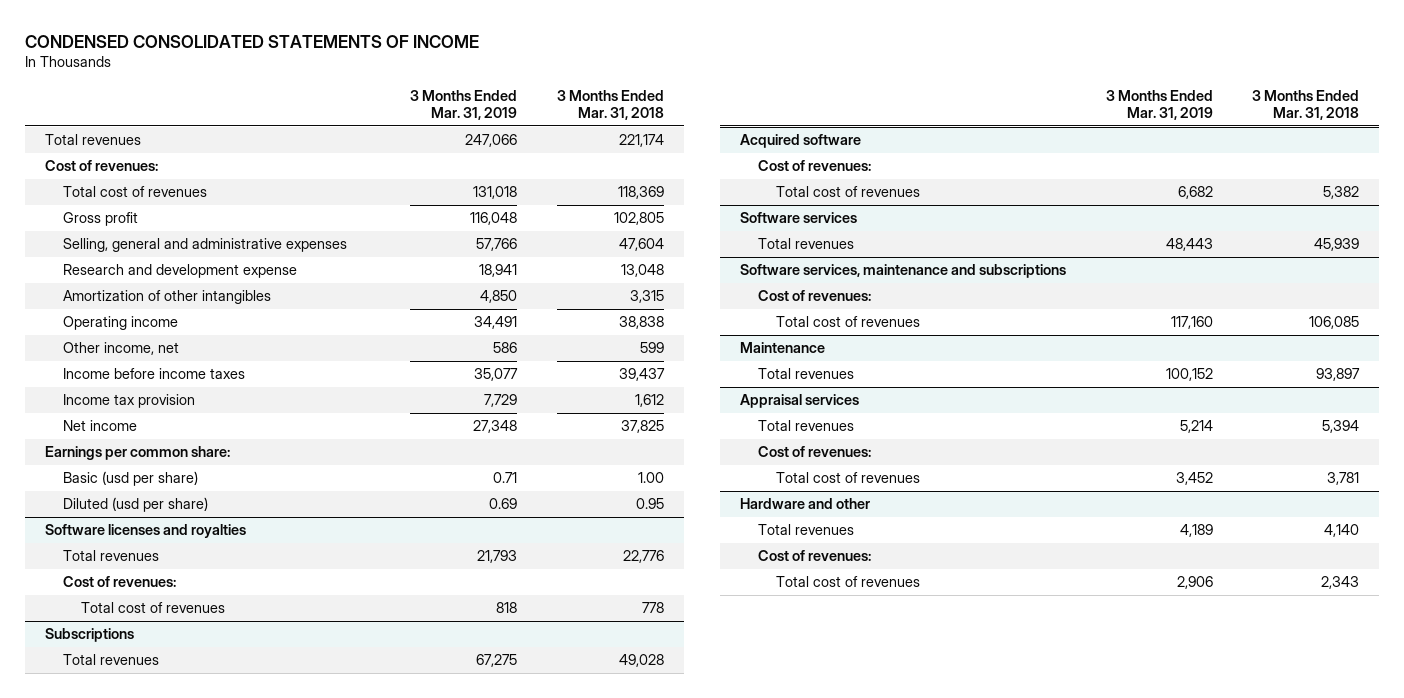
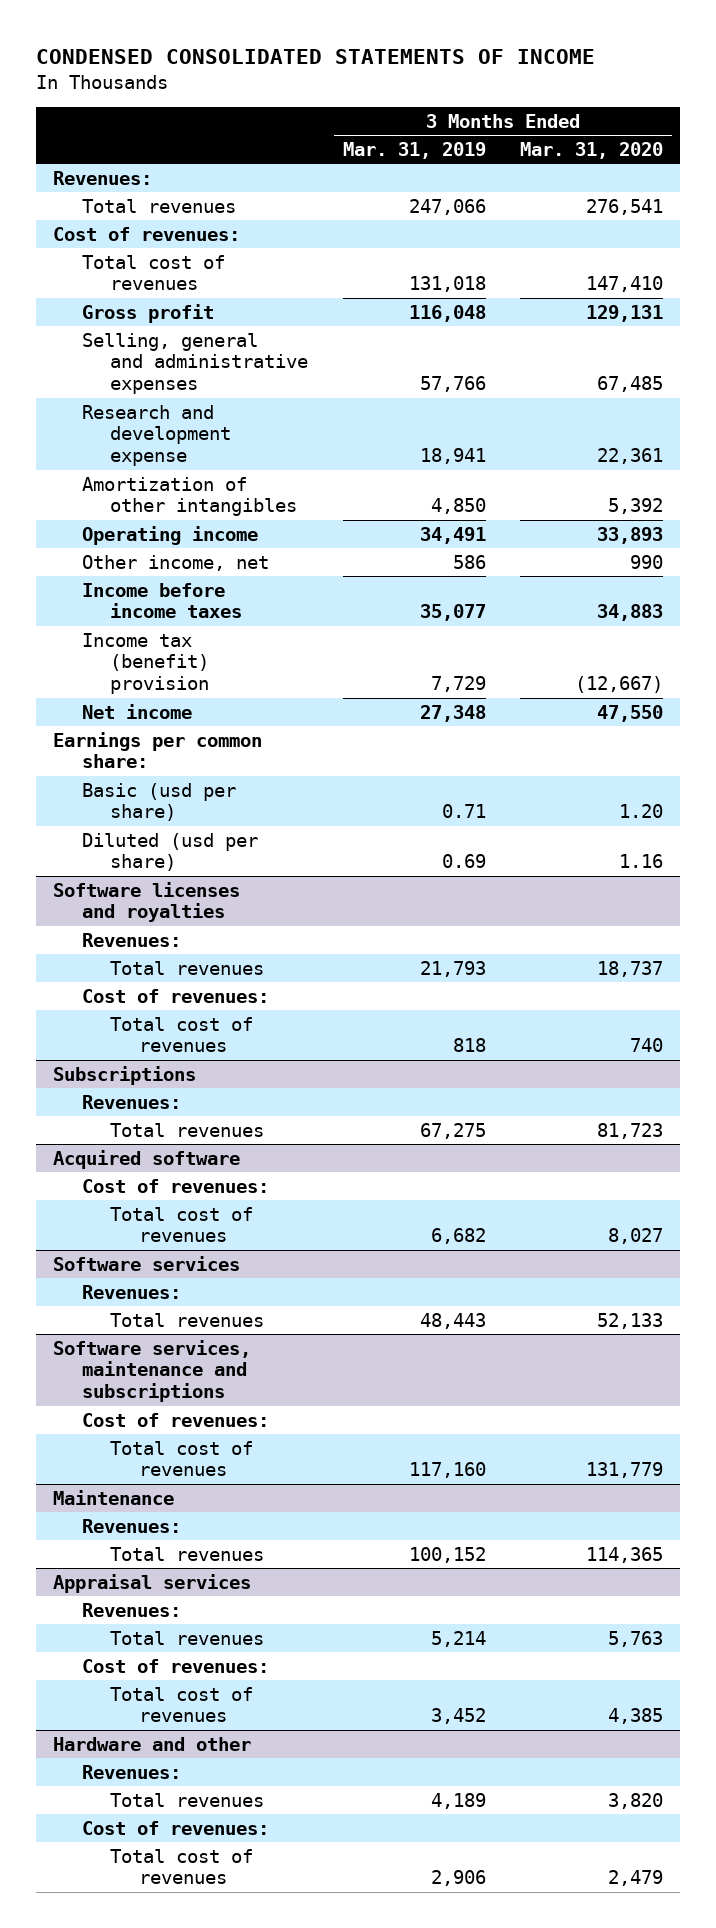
[556,89,664,121] 3 Months Ended Mar. 31, 2018 -> none
none -> [520,142,664,160] Mar. 31, 2020
none -> [53,170,153,185] Revenues:
[62,394,195,409] Income tax provision -> [81,632,210,695] Income tax (benefit) provision
none -> [81,932,181,947] Revenues:
none -> [81,1094,181,1109] Revenues:
none -> [81,1284,181,1299] Revenues:
none -> [81,1518,181,1533] Revenues:
none -> [81,1602,181,1617] Revenues:
none -> [81,1764,181,1779] Revenues:

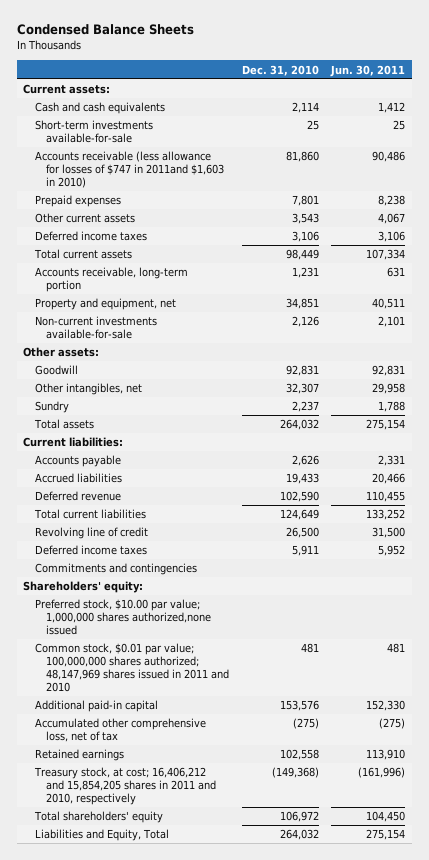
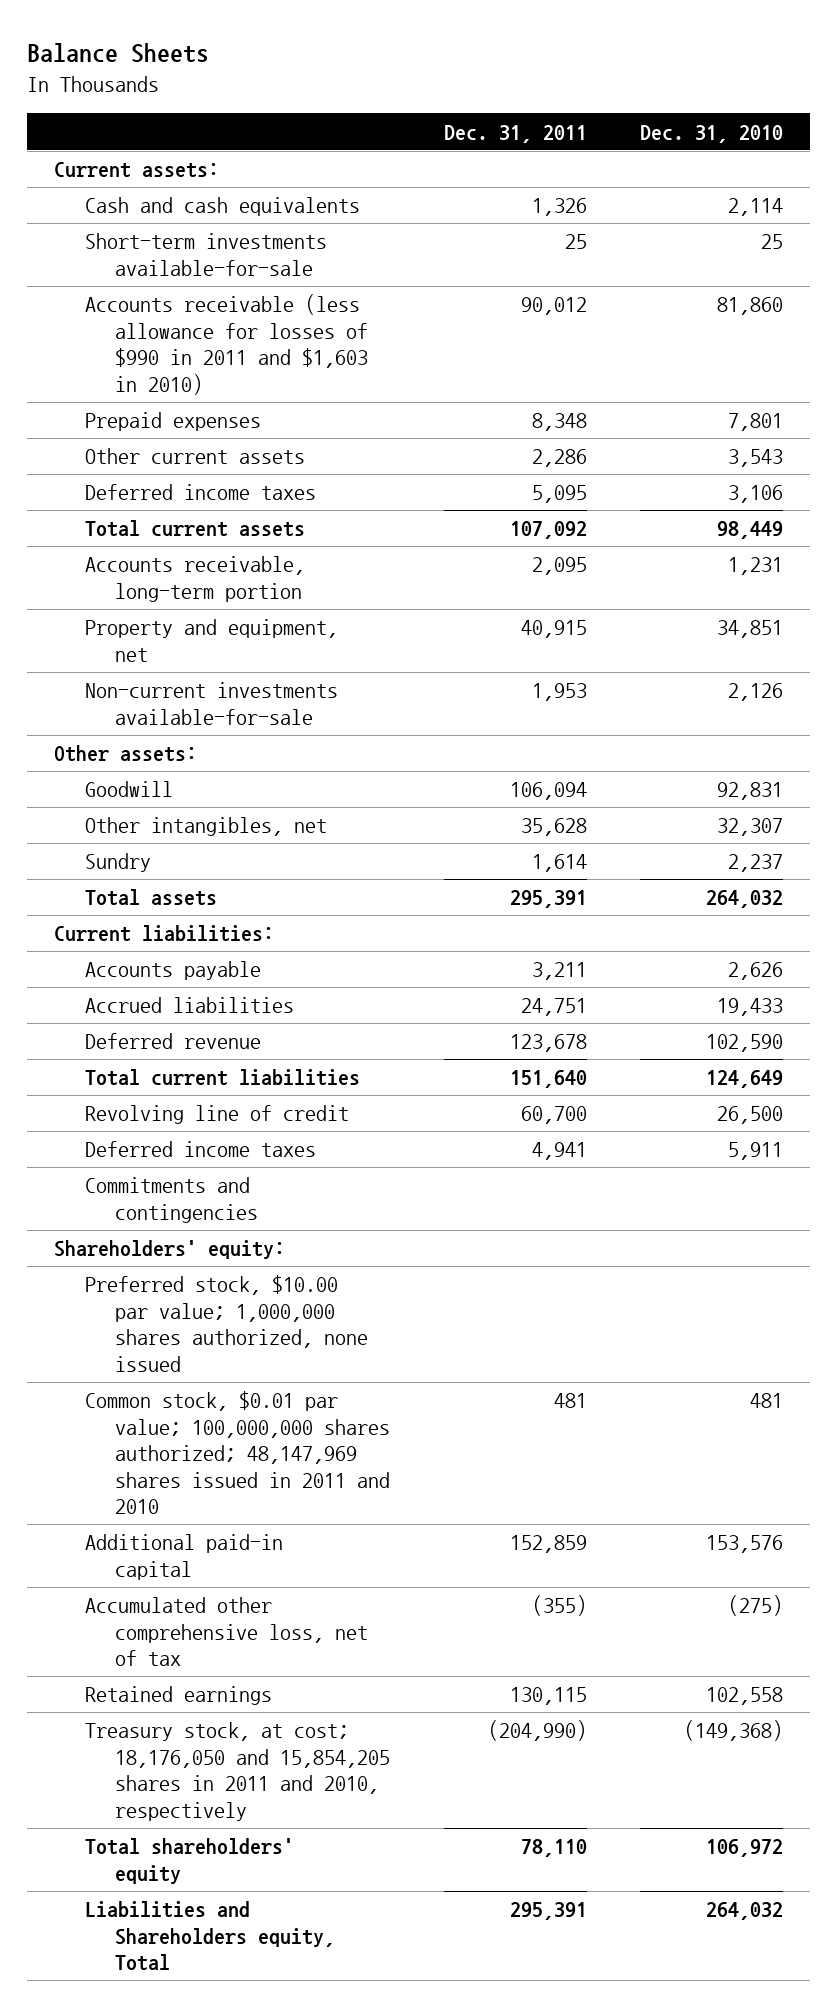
[17,24,195,36] Condensed Balance Sheets -> [26,43,209,64] Balance Sheets
[330,64,406,77] Jun. 30, 2011 -> none
none -> [443,124,587,143] Dec. 31, 2011
[34,151,225,189] Accounts receivable (less allowance for losses of $747 in 2011and $1,603 in 2010) -> [84,294,369,395] Accounts receivable (less allowance for losses of $990 in 2011 and $1,603 in 2010)
[34,599,212,636] Preferred stock, $10.00 par value; 1,000,000 shares authorized,none issued -> [84,1275,369,1372] Preferred stock, $10.00 par value; 1,000,000 shares authorized, none issued
[33,767,217,806] Treasury stock, at cost; 16,406,212 and 15,854,205 shares in 2011 and 2010, respectively -> [84,1722,391,1821] Treasury stock, at cost; 18,176,050 and 15,854,205 shares in 2011 and 2010, respectively
[34,829,169,842] Liabilities and Equity, Total -> [84,1901,336,1972] Liabilities and Shareholders equity, Total

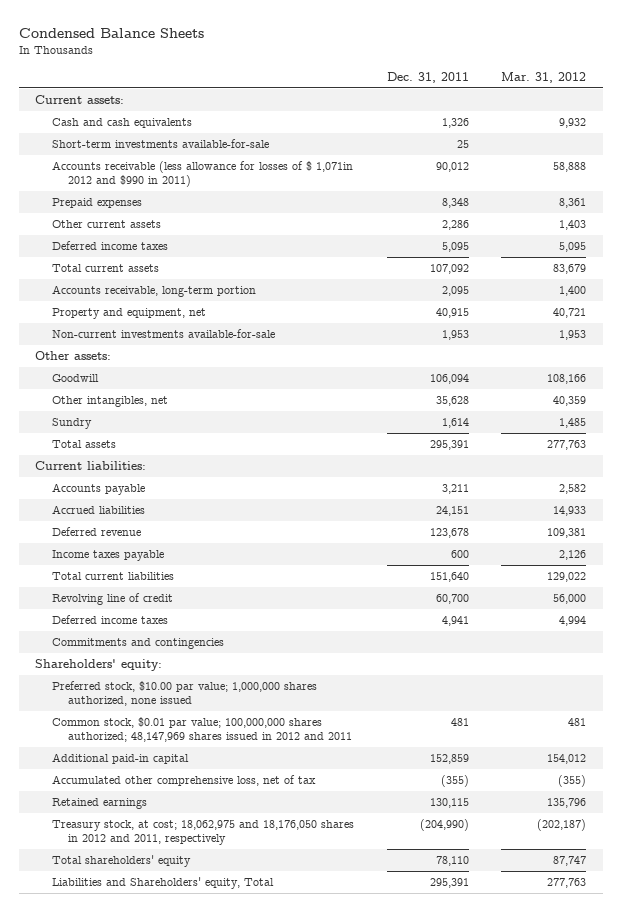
[26,43,209,64] Balance Sheets -> [19,27,205,38] Condensed Balance Sheets
[640,124,784,143] Dec. 31, 2010 -> none
none -> [501,71,587,83] Mar. 31, 2012
[84,294,369,395] Accounts receivable (less allowance for losses of $990 in 2011 and $1,603 in 2010) -> [51,161,353,187] Accounts receivable (less allowance for losses of $ 1,071in 2012 and $990 in 2011)
[520,998,587,1017] 24,751 -> [435,506,469,517] 24,151
none -> [51,550,164,562] Income taxes payable
[84,1391,391,1515] Common stock, $0.01 par value; 100,000,000 shares authorized; 48,147,969 shares issued in 2011 and 2010 -> [51,717,353,742] Common stock, $0.01 par value; 100,000,000 shares authorized; 48,147,969 shares issued in 2012 and 2011
[84,1722,391,1821] Treasury stock, at cost; 18,176,050 and 15,854,205 shares in 2011 and 2010, respectively -> [51,820,354,845] Treasury stock, at cost; 18,062,975 and 18,176,050 shares in 2012 and 2011, respectively
[84,1901,336,1972] Liabilities and Shareholders equity, Total -> [51,877,274,890] Liabilities and Shareholders' equity, Total

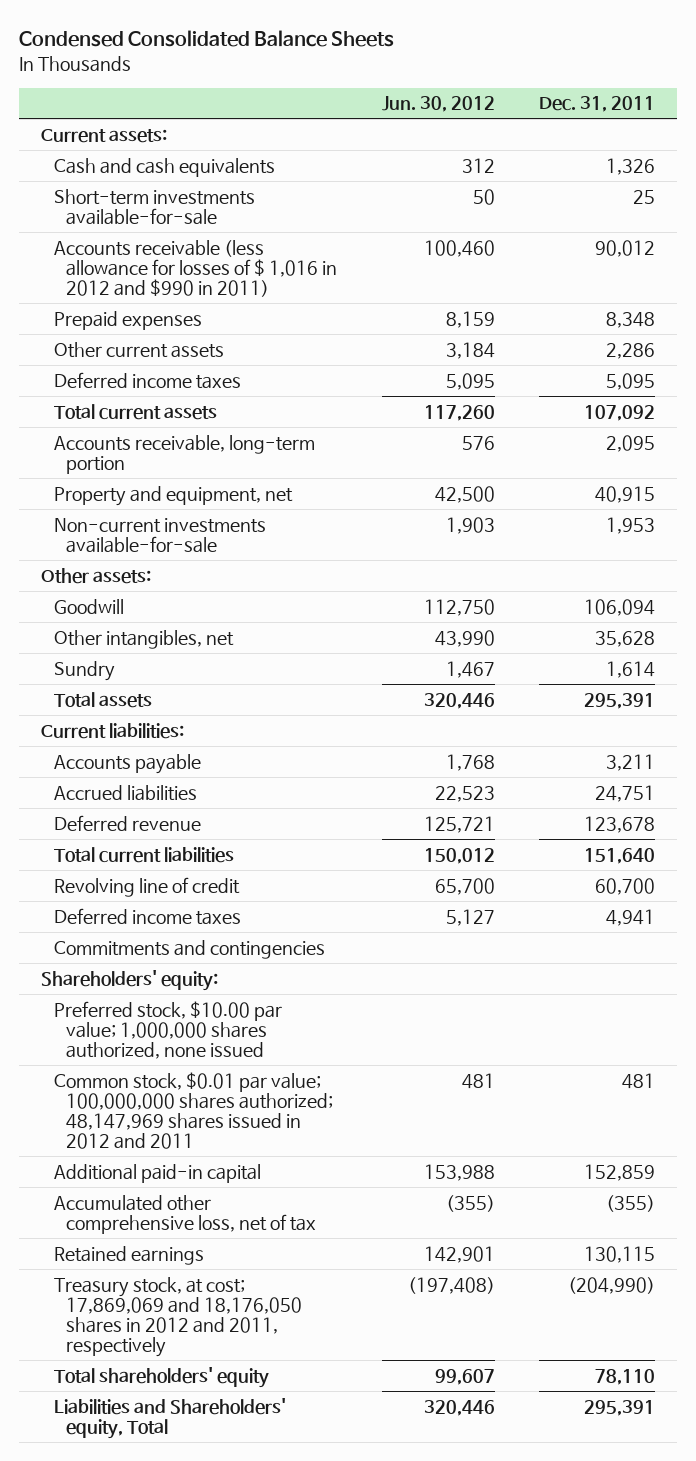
[19,27,205,38] Condensed Balance Sheets -> [18,30,394,48] Condensed Consolidated Balance Sheets
[501,71,587,83] Mar. 31, 2012 -> none
none -> [381,96,495,113] Jun. 30, 2012
[51,161,353,187] Accounts receivable (less allowance for losses of $ 1,071in 2012 and $990 in 2011) -> [53,239,338,298] Accounts receivable (less allowance for losses of $ 1,016 in 2012 and $990 in 2011)
[435,506,469,517] 24,151 -> [594,784,655,802] 24,751
[51,550,164,562] Income taxes payable -> none
[51,820,354,845] Treasury stock, at cost; 18,062,975 and 18,176,050 shares in 2012 and 2011, respectively -> [53,1276,303,1358] Treasury stock, at cost; 17,869,069 and 18,176,050 shares in 2012 and 2011, respectively

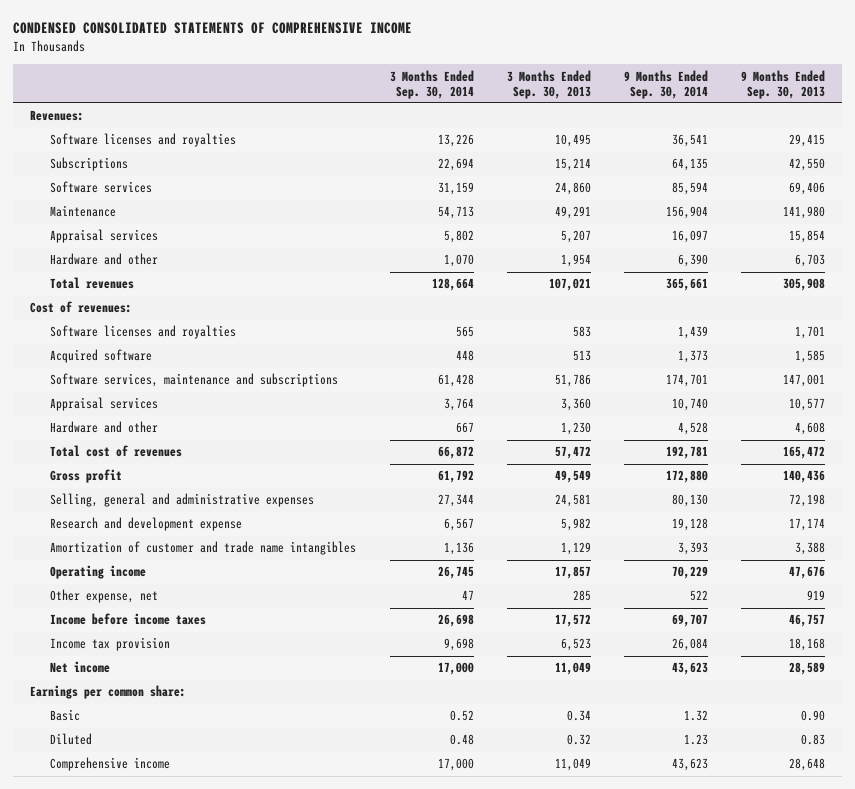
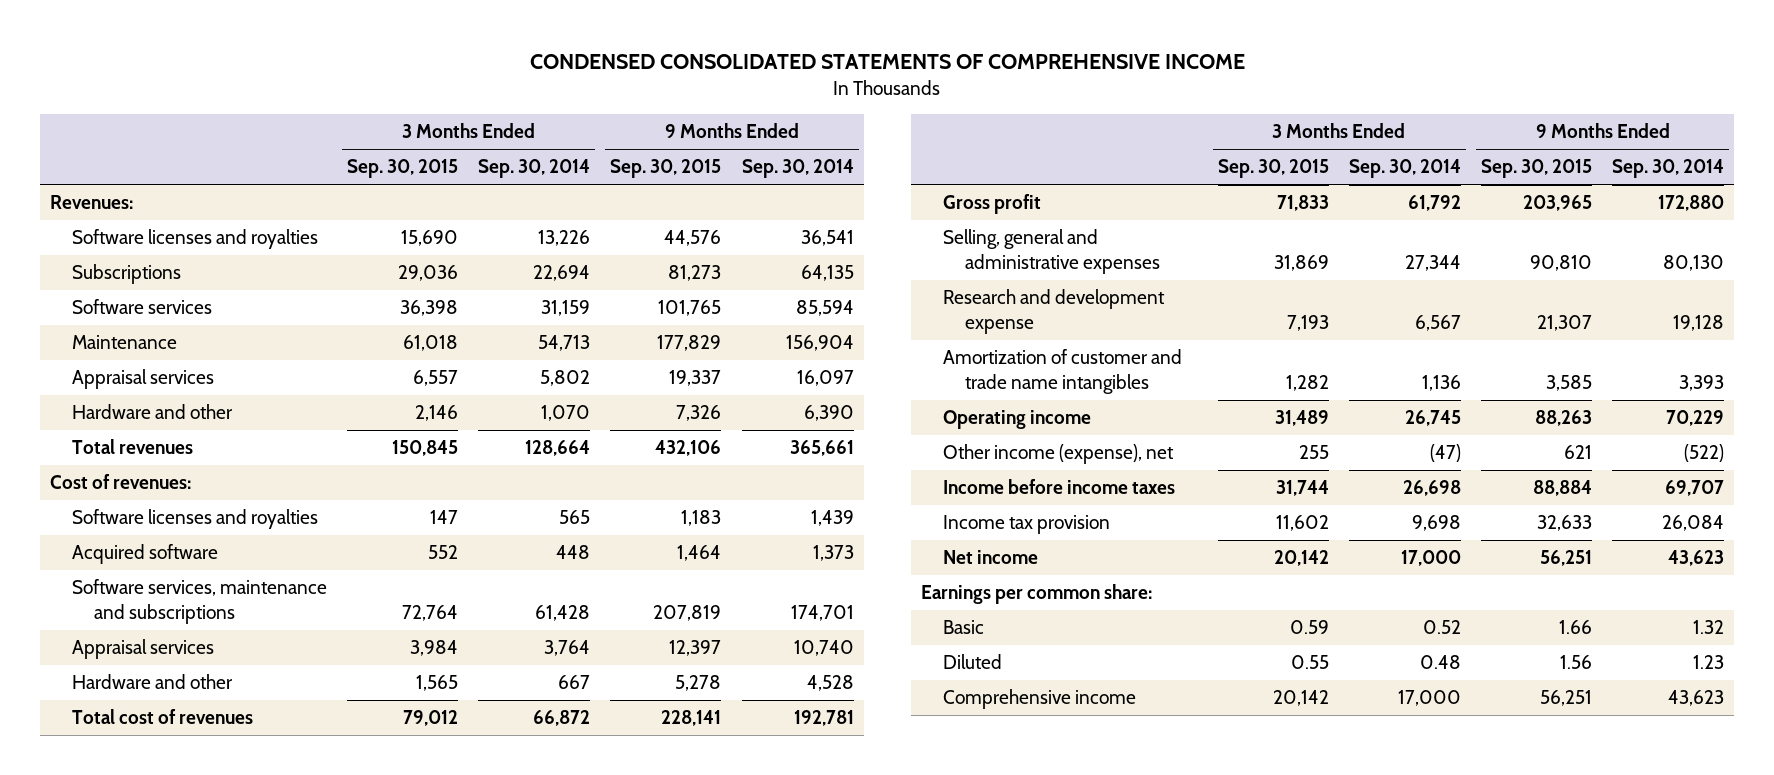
[506,69,591,99] 3 Months Ended Sep. 30, 2013 -> none
[741,69,826,99] 9 Months Ended Sep. 30, 2013 -> none
none -> [347,159,459,179] Sep. 30, 2015
none -> [610,159,722,179] Sep. 30, 2015
[50,589,159,604] Other expense, net -> [942,444,1174,465] Other income (expense), net
[461,590,474,601] 47 -> [1429,444,1461,463] (47)
[690,590,709,602] 522 -> [1684,444,1725,463] (522)

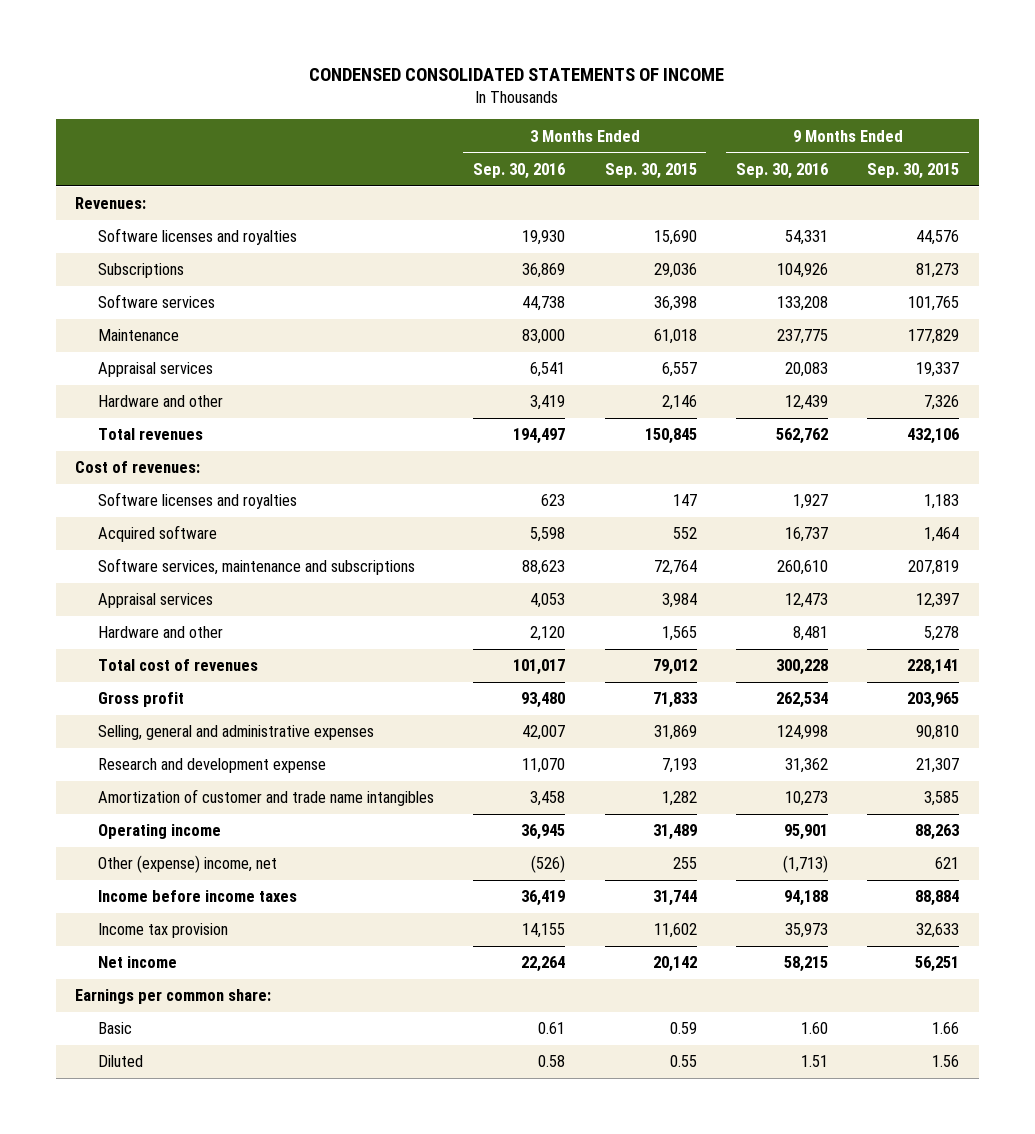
[530,54,1246,70] CONDENSED CONSOLIDATED STATEMENTS OF COMPREHENSIVE INCOME -> [309,67,725,81] CONDENSED CONSOLIDATED STATEMENTS OF INCOME
[478,159,591,179] Sep. 30, 2014 -> none
[741,159,854,179] Sep. 30, 2014 -> none
none -> [473,163,566,180] Sep. 30, 2016
none -> [735,163,828,180] Sep. 30, 2016
[942,444,1174,465] Other income (expense), net -> [97,855,277,874] Other (expense) income, net
[942,689,1136,710] Comprehensive income -> none

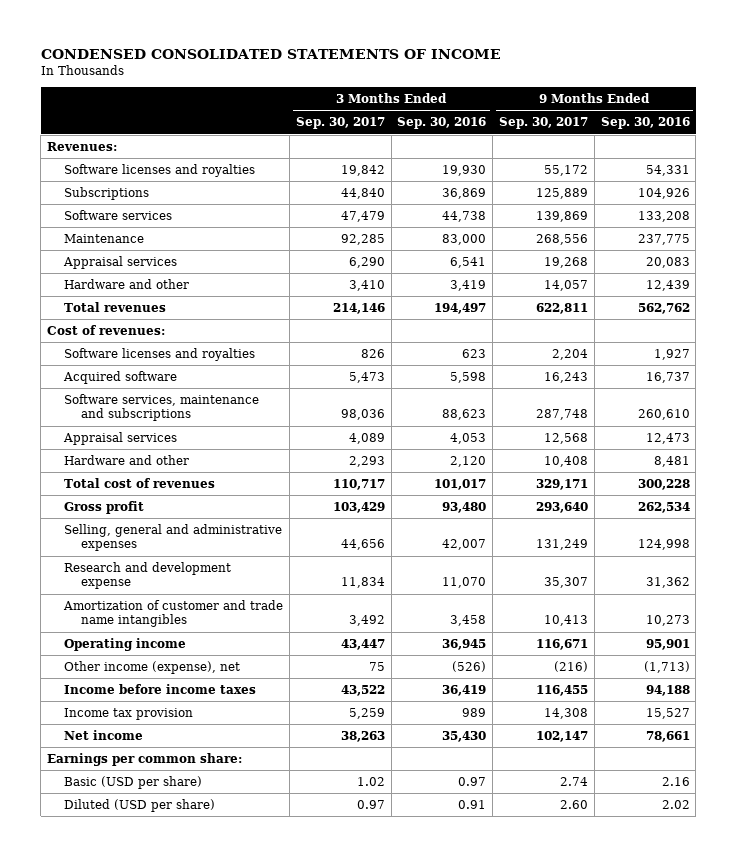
[604,163,697,180] Sep. 30, 2015 -> none
[867,163,960,180] Sep. 30, 2015 -> none
none -> [295,117,385,130] Sep. 30, 2017
none -> [499,117,589,130] Sep. 30, 2017
[97,855,277,874] Other (expense) income, net -> [64,660,241,674] Other income (expense), net
[522,923,566,939] 14,155 -> [462,707,487,717] 989
[784,923,828,939] 35,973 -> [645,707,690,719] 15,527
[521,956,566,973] 22,264 -> [442,730,487,742] 35,430
[783,956,828,973] 58,215 -> [645,730,690,742] 78,661
[97,1022,132,1035] Basic -> [64,775,203,789] Basic (USD per share)
[538,1022,566,1035] 0.61 -> [458,776,487,786] 0.97
[800,1022,828,1035] 1.60 -> [661,776,690,786] 2.16
[97,1055,143,1068] Diluted -> [64,798,216,812] Diluted (USD per share)
[538,1055,566,1068] 0.58 -> [458,799,487,809] 0.91
[800,1055,828,1068] 1.51 -> [661,799,690,809] 2.02

